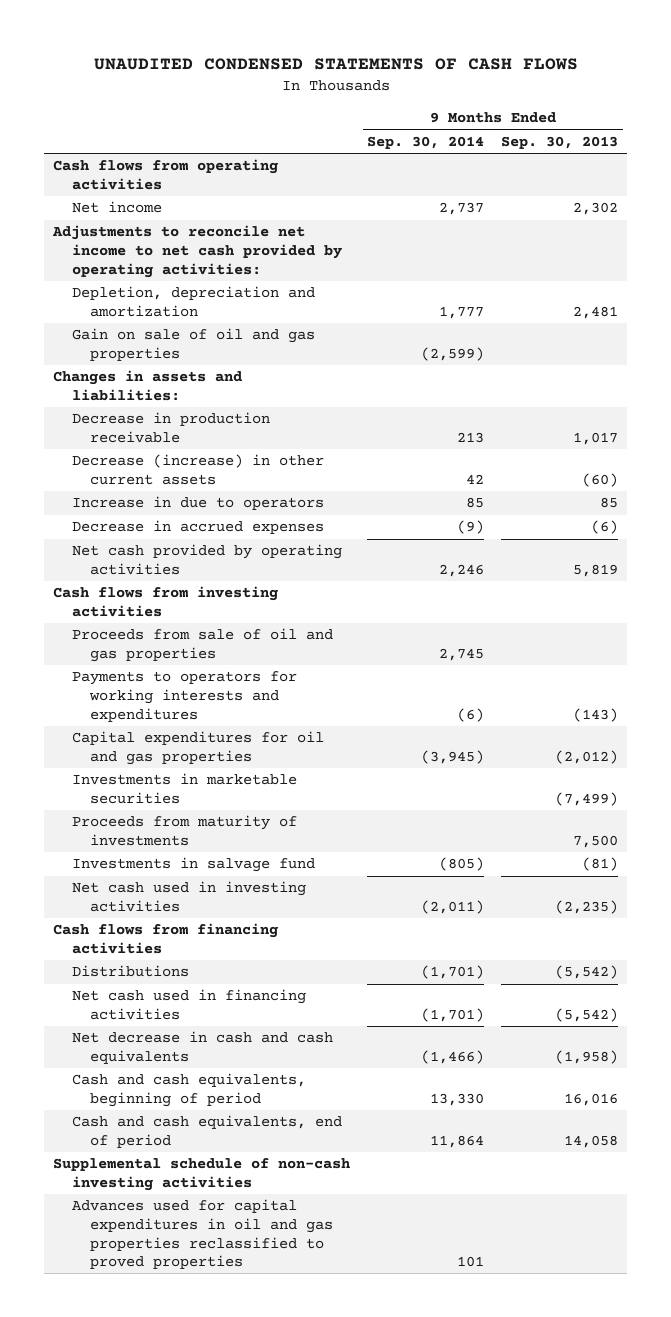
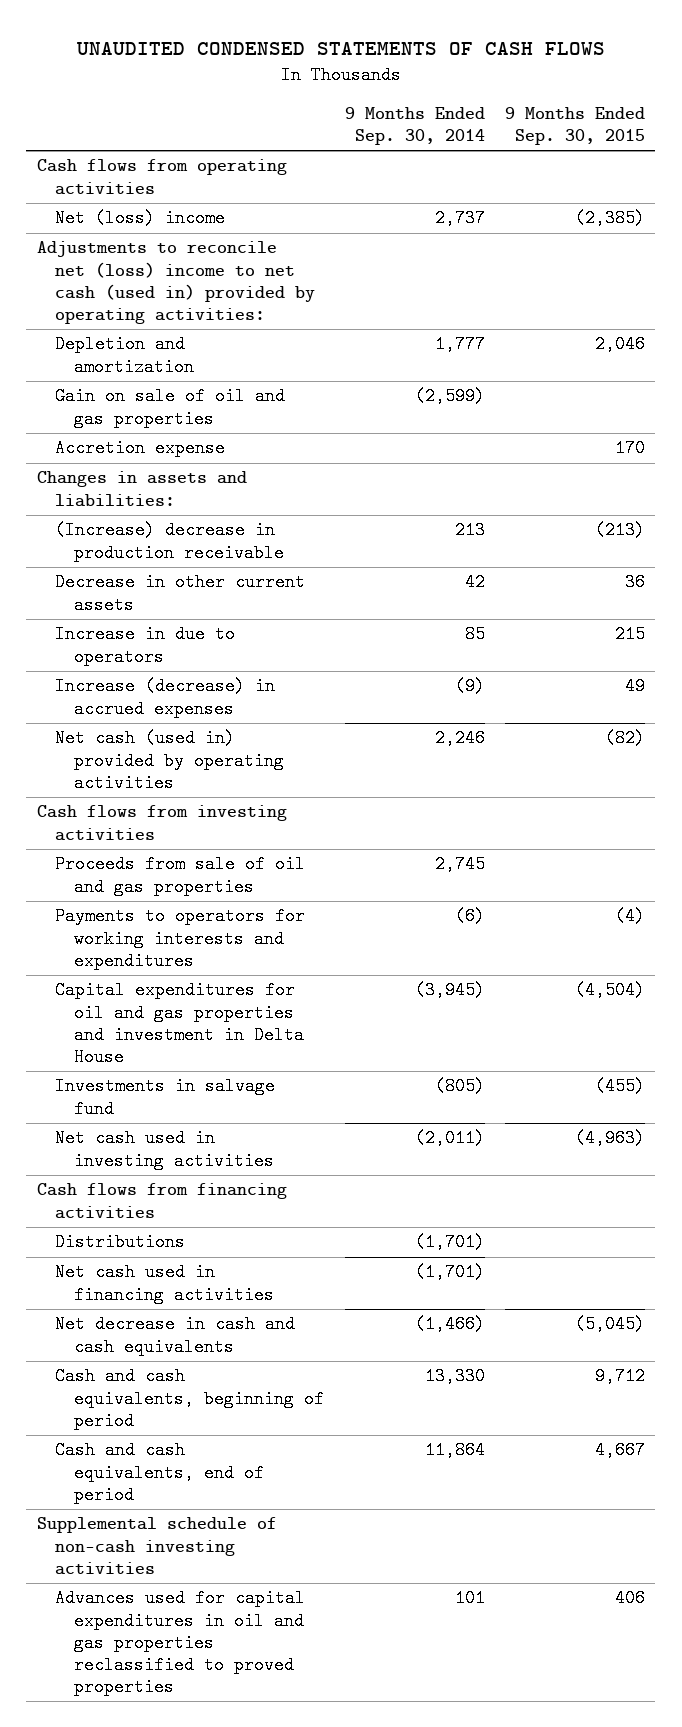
[501,135,619,149] Sep. 30, 2013 -> none
none -> [504,107,645,146] 9 Months Ended Sep. 30, 2015
[71,201,162,214] Net income -> [55,209,226,228] Net (loss) income
[51,225,342,278] Adjustments to reconcile net income to net cash provided by operating activities: -> [36,241,316,324] Adjustments to reconcile net (loss) income to net cash (used in) provided by operating activities:
[71,286,315,317] Depletion, depreciation and amortization -> [55,335,195,376] Depletion and amortization
none -> [55,439,226,458] Accretion expense
[71,412,270,443] Decrease in production receivable -> [55,521,285,562] (Increase) decrease in production receivable
[71,454,324,485] Decrease (increase) in other current assets -> [55,573,306,614] Decrease in other current assets
[71,520,324,535] Decrease in accrued expenses -> [55,677,276,718] Increase (decrease) in accrued expenses
[71,544,342,575] Net cash provided by operating activities -> [55,729,285,792] Net cash (used in) provided by operating activities
[71,773,297,804] Investments in marketable securities -> none
[71,815,297,846] Proceeds from maturity of investments -> none
[71,731,324,765] Capital expenditures for oil and gas properties -> [55,981,305,1066] Capital expenditures for oil and gas properties and investment in Delta House

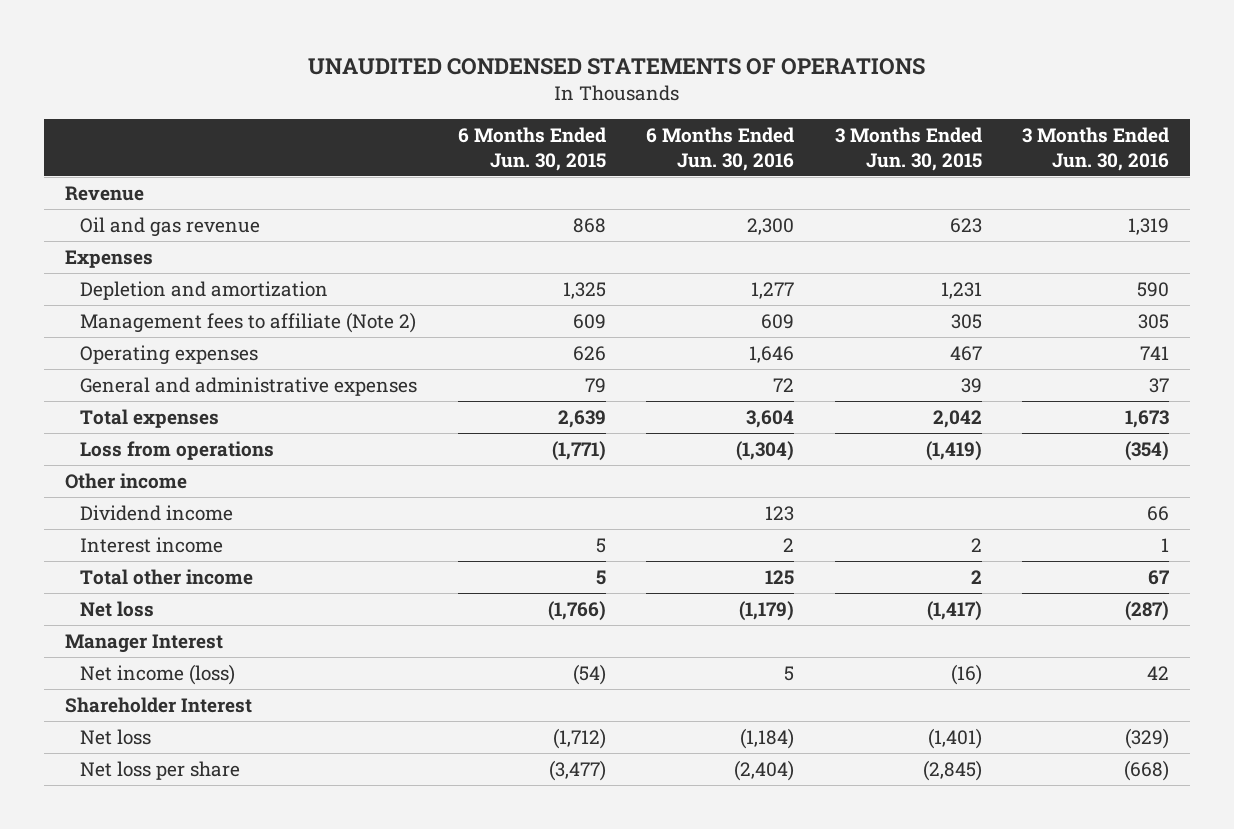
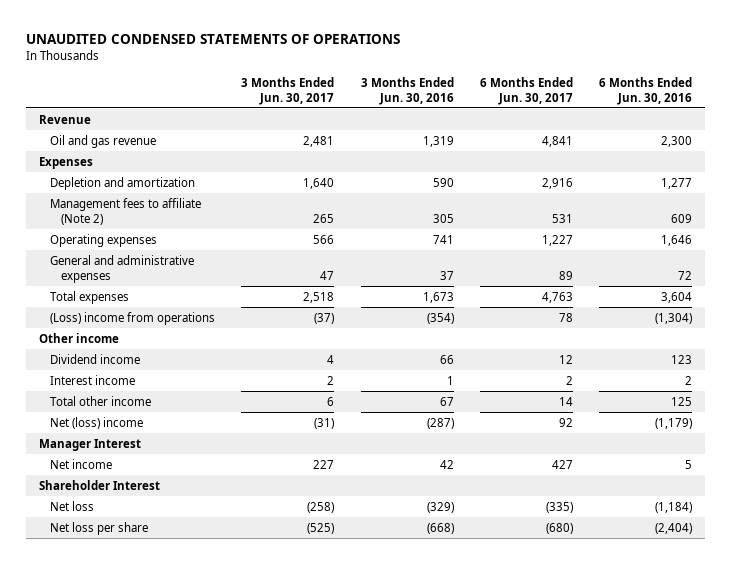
[457,127,606,171] 6 Months Ended Jun. 30, 2015 -> none
[834,127,982,171] 3 Months Ended Jun. 30, 2015 -> none
none -> [241,76,335,105] 3 Months Ended Jun. 30, 2017
none -> [479,76,573,105] 6 Months Ended Jun. 30, 2017
[79,441,274,461] Loss from operations -> [50,311,216,325] (Loss) income from operations
[79,601,154,618] Net loss -> [50,416,144,429] Net (loss) income
[79,664,235,686] Net income (loss) -> [50,458,113,469] Net income

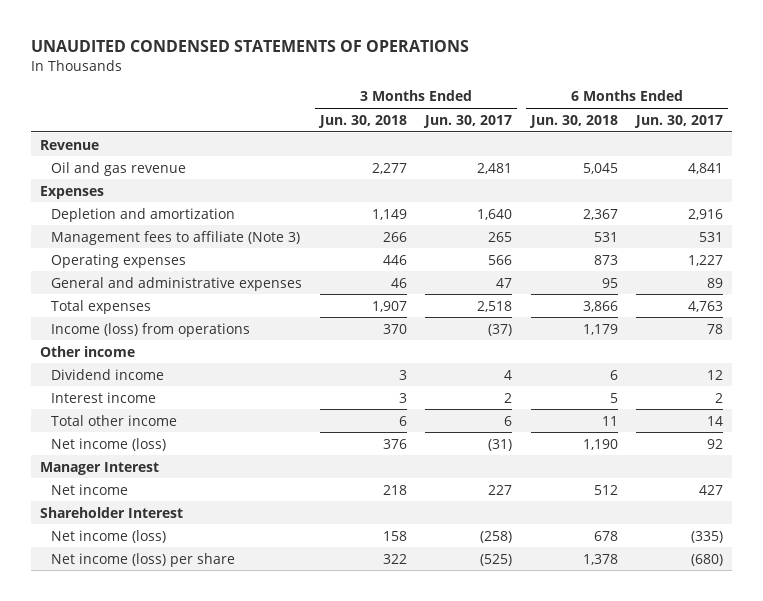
[360,76,454,105] 3 Months Ended Jun. 30, 2016 -> none
[598,76,692,105] 6 Months Ended Jun. 30, 2016 -> none
none -> [317,114,407,128] Jun. 30, 2018
none -> [528,114,618,128] Jun. 30, 2018
[50,197,202,225] Management fees to affiliate (Note 2) -> [50,230,300,245] Management fees to affiliate (Note 3)
[50,311,216,325] (Loss) income from operations -> [50,322,250,337] Income (loss) from operations
[50,416,144,429] Net (loss) income -> [50,437,166,451] Net income (loss)
[50,500,95,511] Net loss -> [50,529,166,543] Net income (loss)
[50,521,149,535] Net loss per share -> [50,552,235,567] Net income (loss) per share

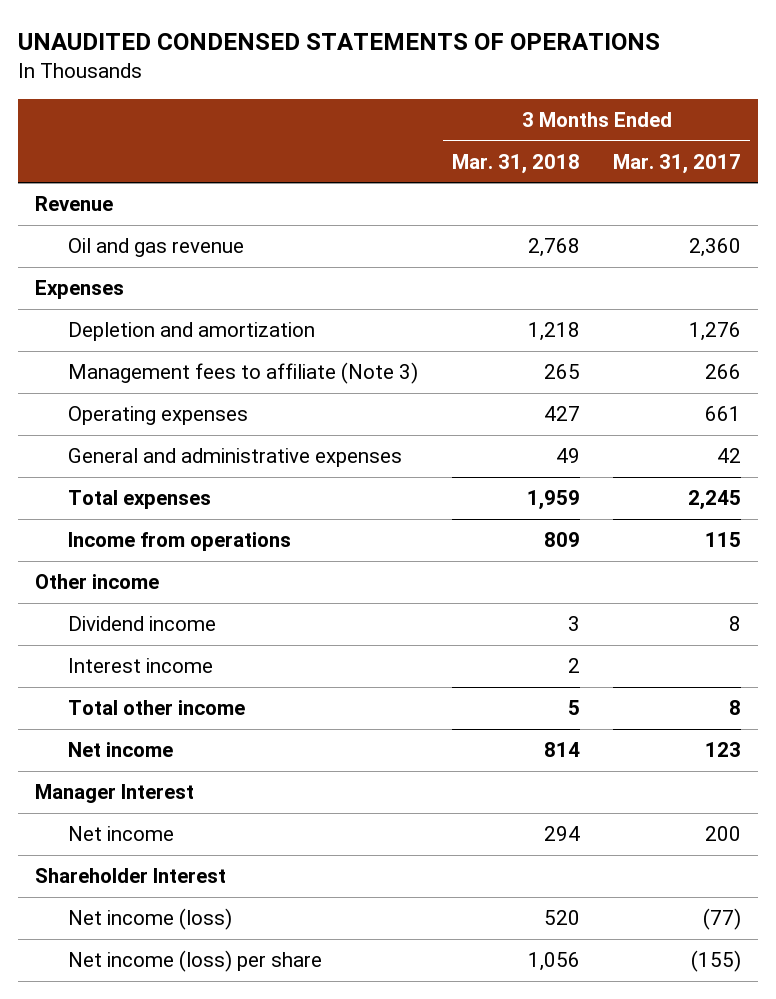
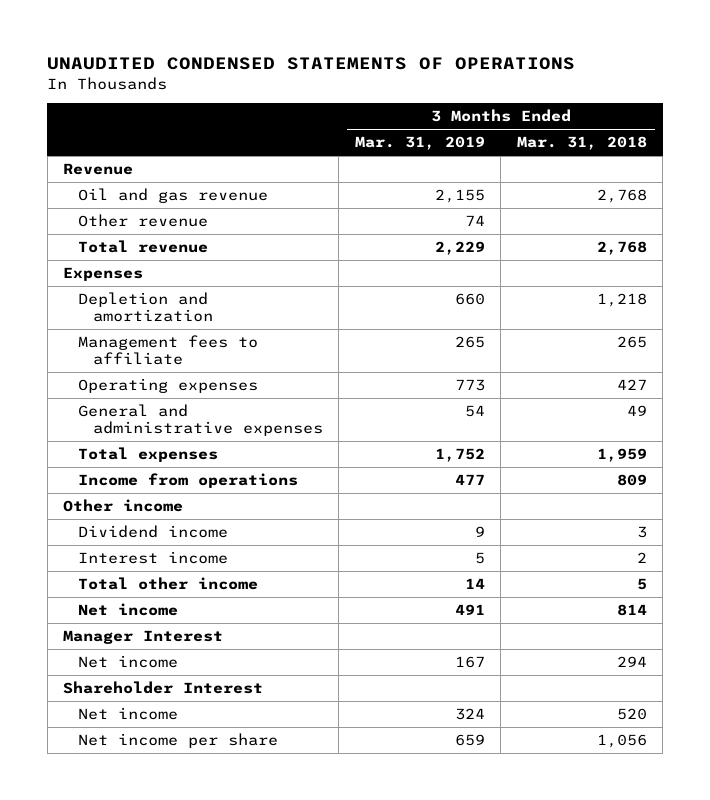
[613,153,742,174] Mar. 31, 2017 -> none
none -> [354,136,485,151] Mar. 31, 2019
none -> [77,214,208,228] Other revenue
none -> [77,240,208,254] Total revenue
[67,362,418,385] Management fees to affiliate (Note 3) -> [77,335,258,366] Management fees to affiliate
[67,908,232,931] Net income (loss) -> [77,707,178,721] Net income
[67,950,322,973] Net income (loss) per share -> [77,733,278,749] Net income per share

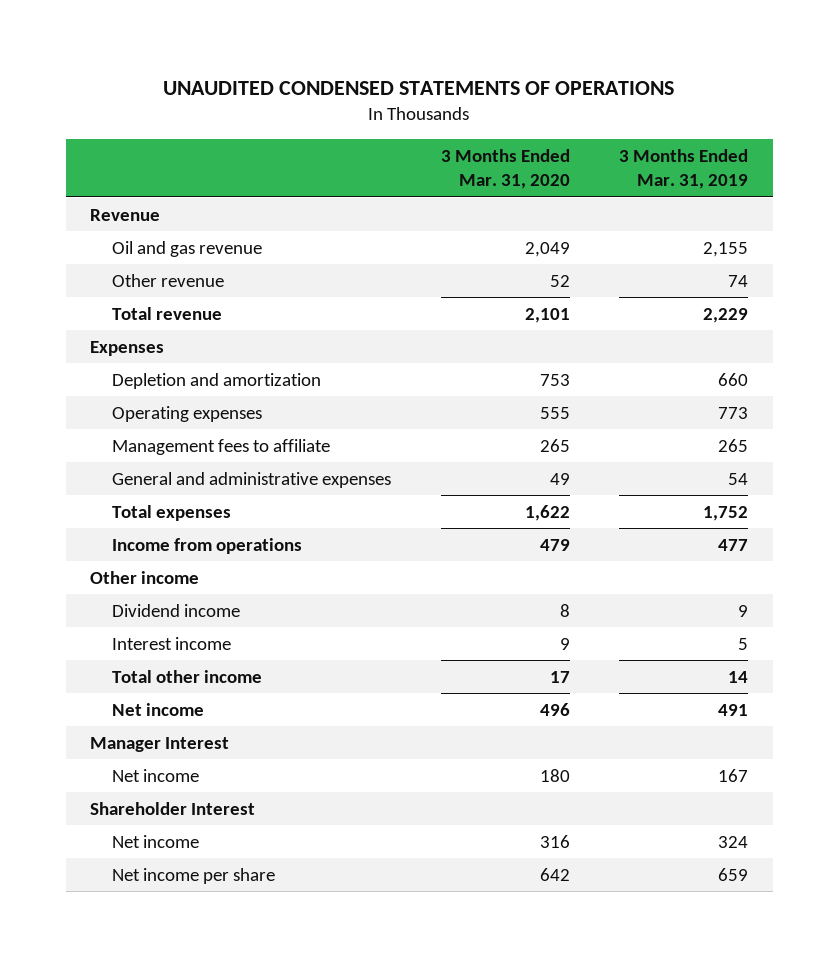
[516,136,647,151] Mar. 31, 2018 -> none
none -> [440,149,570,190] 3 Months Ended Mar. 31, 2020
[77,335,258,366] Management fees to affiliate -> [112,438,331,455] Management fees to affiliate

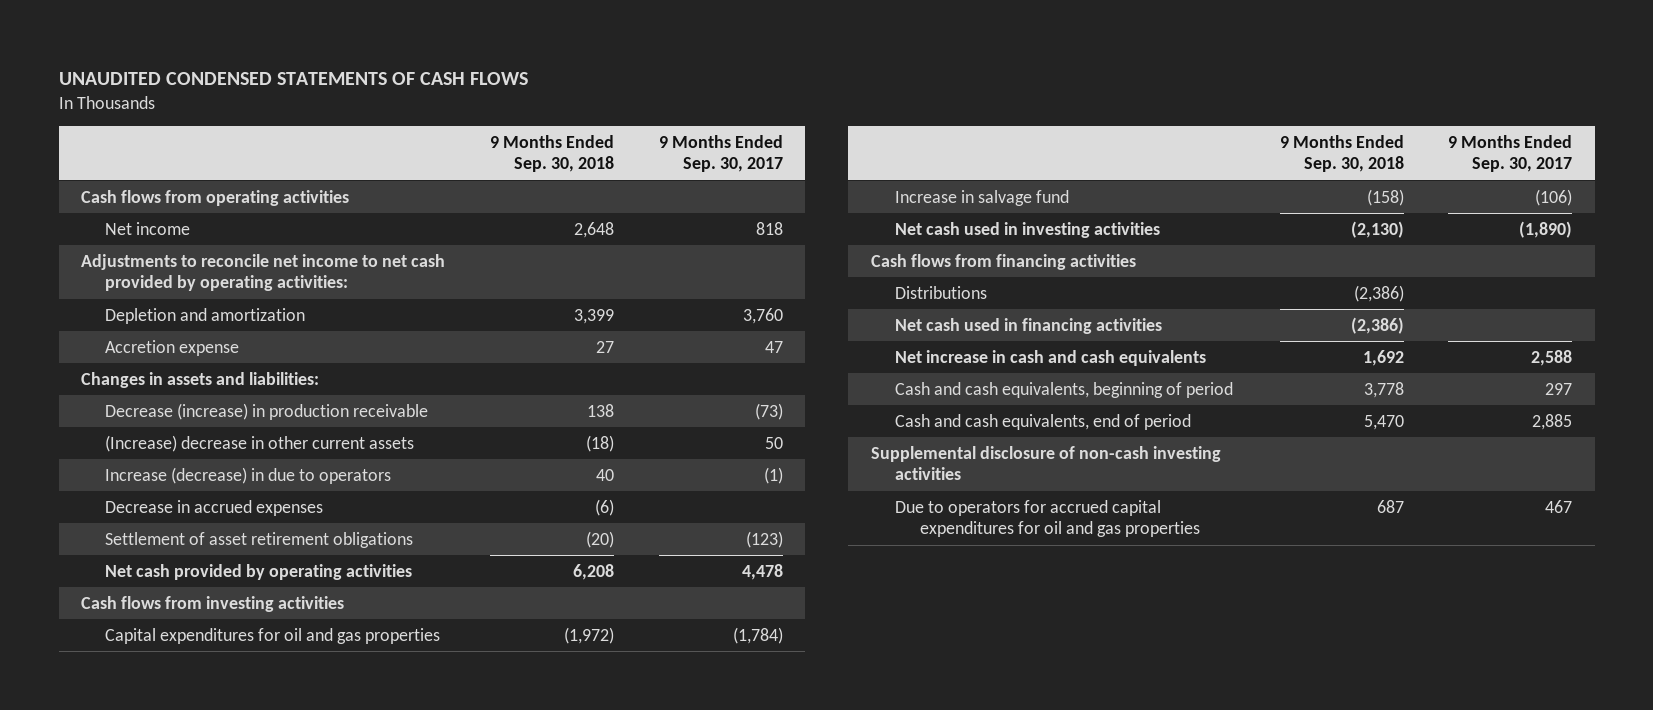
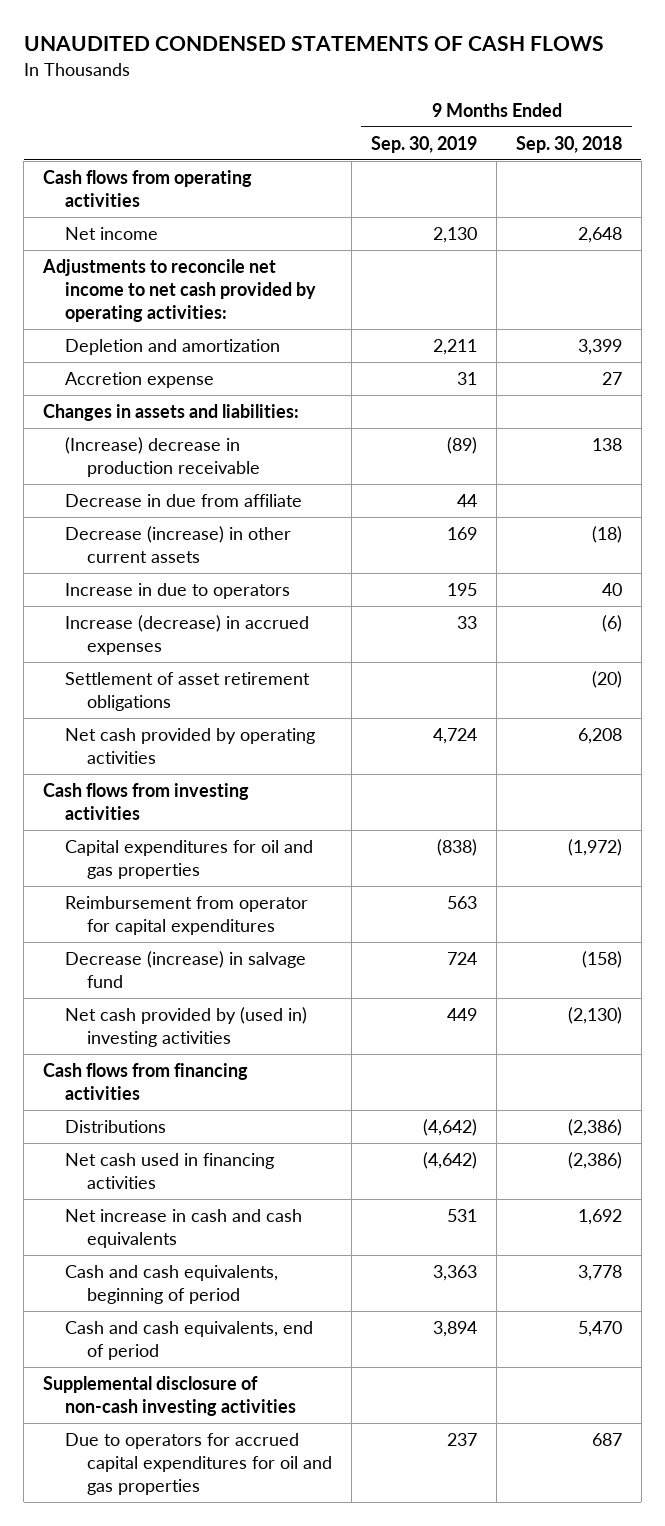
[658,134,783,173] 9 Months Ended Sep. 30, 2017 -> none
none -> [371,135,478,153] Sep. 30, 2019
[105,402,429,420] Decrease (increase) in production receivable -> [65,437,261,478] (Increase) decrease in production receivable
none -> [65,494,303,508] Decrease in due from affiliate
[105,434,415,452] (Increase) decrease in other current assets -> [65,526,292,564] Decrease (increase) in other current assets
[105,466,392,484] Increase (decrease) in due to operators -> [65,583,291,600] Increase in due to operators
[105,499,324,516] Decrease in accrued expenses -> [65,615,310,656] Increase (decrease) in accrued expenses
none -> [65,896,309,936] Reimbursement from operator for capital expenditures
[895,189,1070,206] Increase in salvage fund -> [65,951,307,989] Decrease (increase) in salvage fund
[895,221,1161,238] Net cash used in investing activities -> [65,1007,308,1048] Net cash provided by (used in) investing activities

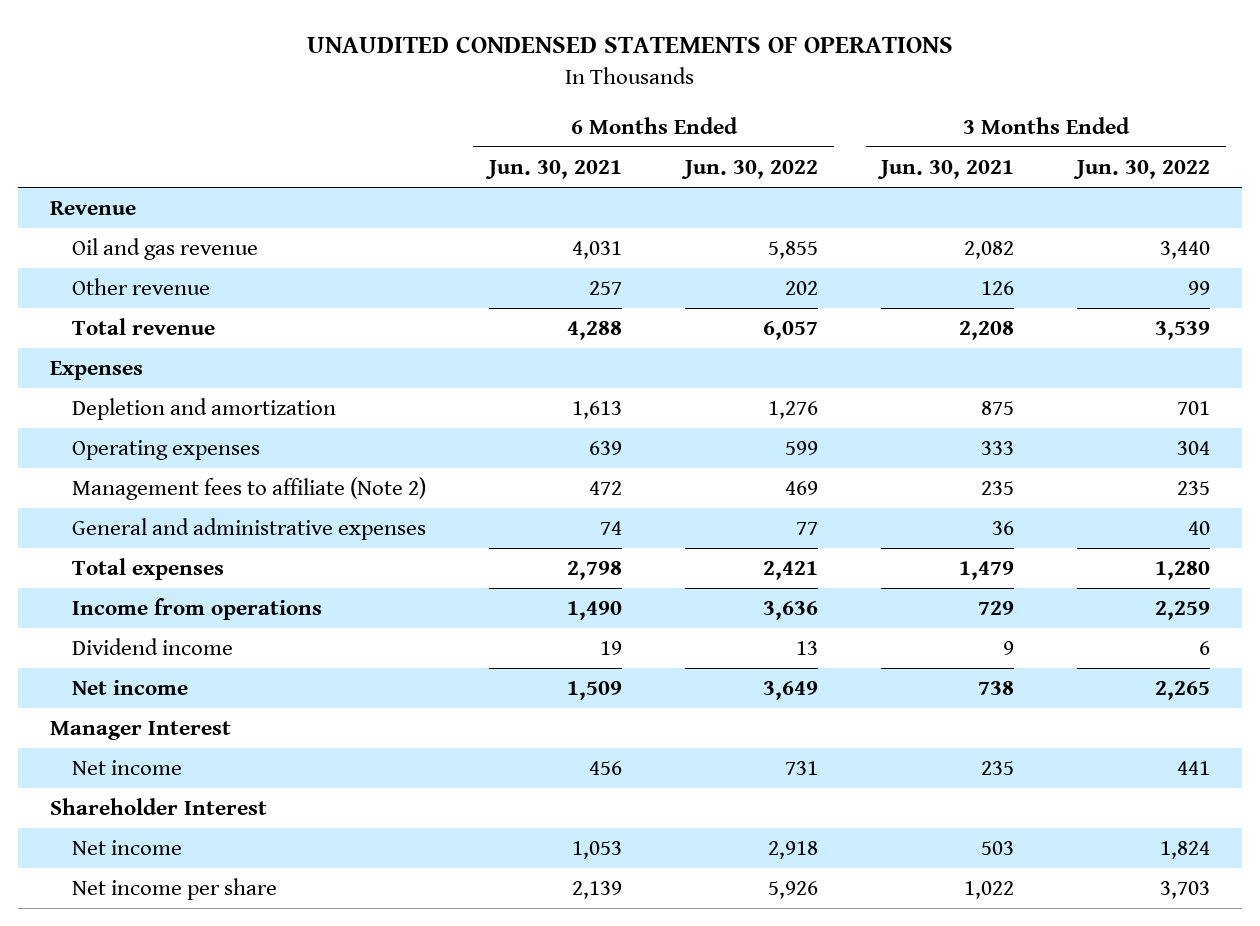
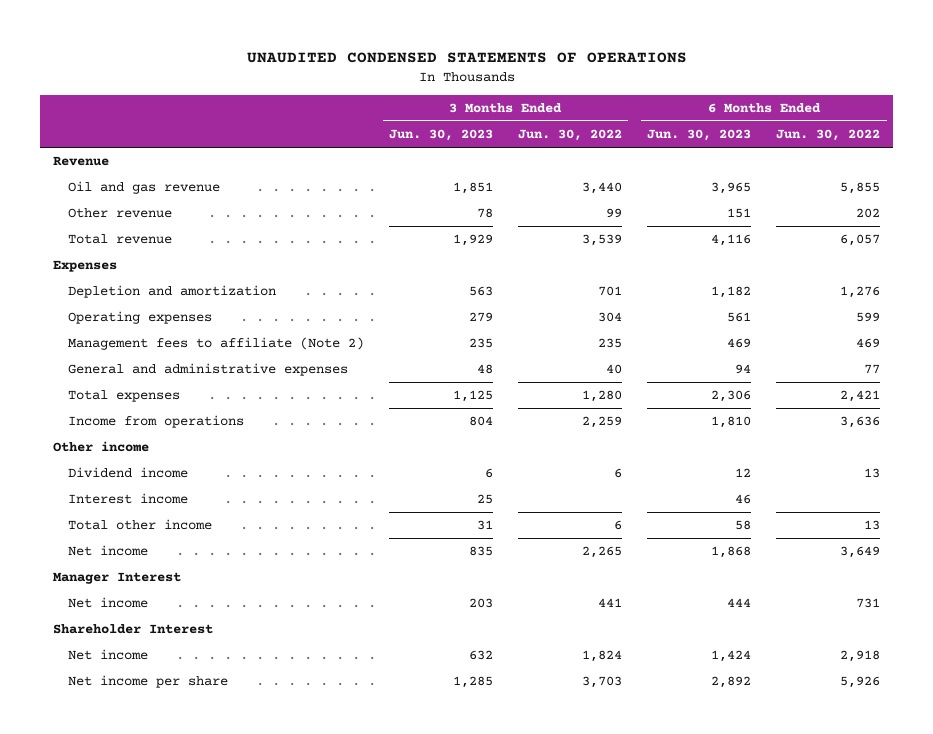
[485,160,623,180] Jun. 30, 2021 -> none
[877,160,1015,180] Jun. 30, 2021 -> none
none -> [388,128,493,141] Jun. 30, 2023
none -> [647,128,752,141] Jun. 30, 2023
none -> [52,441,149,453] Other income
none -> [67,493,188,505] Interest income
none -> [67,519,212,531] Total other income

